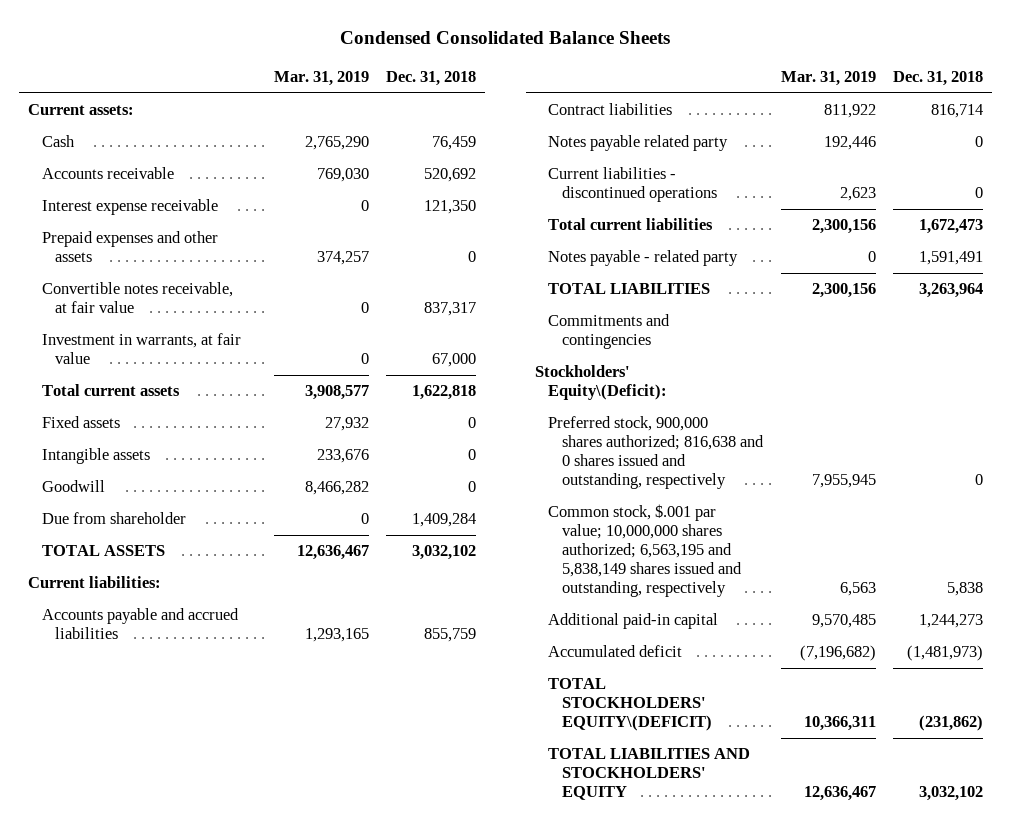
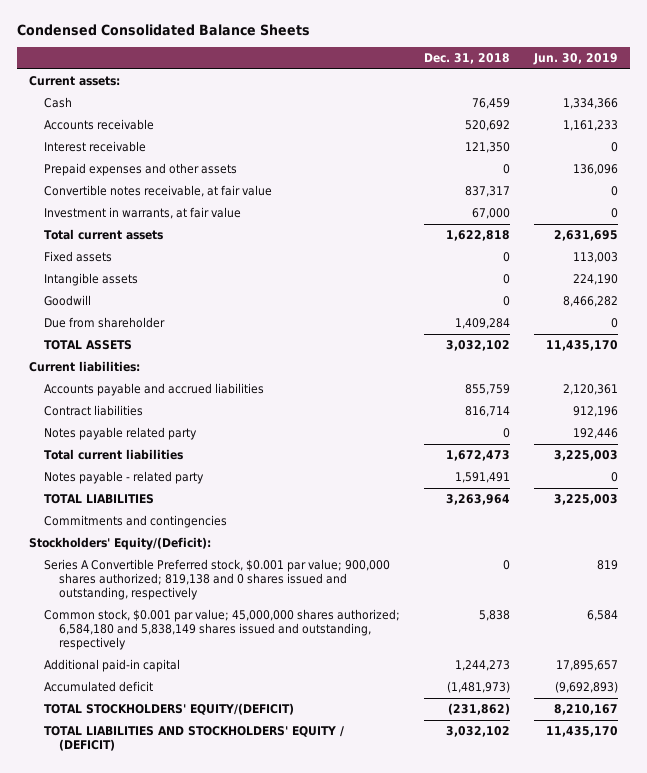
[273,70,369,86] Mar. 31, 2019 -> none
none -> [533,53,619,66] Jun. 30, 2019
[41,199,218,216] Interest expense receivable -> [44,141,147,153] Interest receivable
[548,167,718,203] Current liabilities - discontinued operations -> none
[534,365,668,401] Stockholders' Equity\(Deficit): -> [29,537,212,551] Stockholders' Equity/(Deficit):
[548,416,765,490] Preferred stock, 900,000 shares authorized; 816,638 and 0 shares issued and outstanding, respectively -> [44,559,391,600] Series A Convertible Preferred stock, $0.001 par value; 900,000 shares authorized; 819,138 and 0 shares issued and outstanding, respectively
[548,504,743,598] Common stock, $.001 par value; 10,000,000 shares authorized; 6,563,195 and 5,838,149 shares issued and outstanding, respectively -> [44,609,401,650] Common stock, $0.001 par value; 45,000,000 shares authorized; 6,584,180 and 5,838,149 shares issued and outstanding, respectively
[548,678,713,732] TOTAL STOCKHOLDERS' EQUITY\(DEFICIT) -> [44,703,295,716] TOTAL STOCKHOLDERS' EQUITY/(DEFICIT)
[548,748,751,801] TOTAL LIABILITIES AND STOCKHOLDERS' EQUITY -> [44,726,345,752] TOTAL LIABILITIES AND STOCKHOLDERS' EQUITY / (DEFICIT)

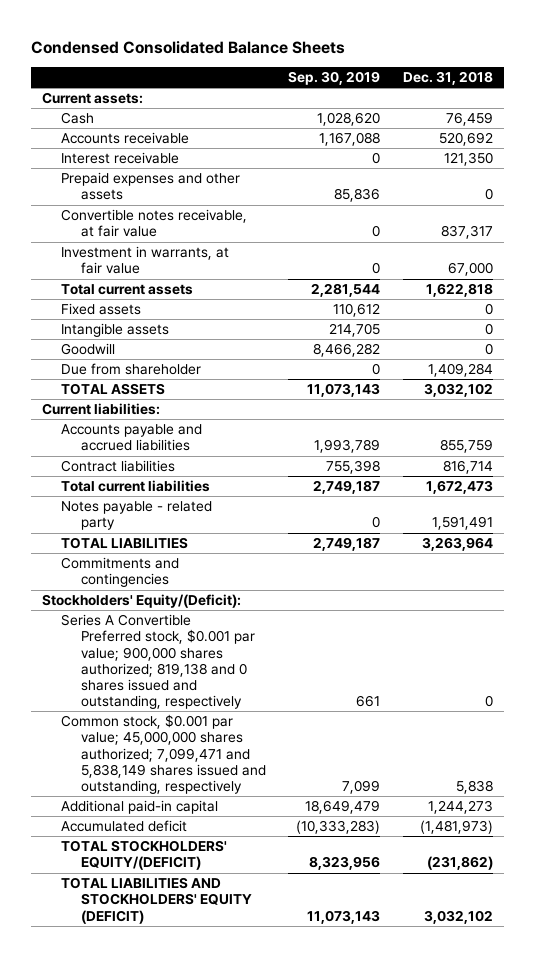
[533,53,619,66] Jun. 30, 2019 -> none
none -> [288,71,381,86] Sep. 30, 2019
[44,427,198,441] Notes payable related party -> none
[44,609,401,650] Common stock, $0.001 par value; 45,000,000 shares authorized; 6,584,180 and 5,838,149 shares issued and outstanding, respectively -> [61,714,266,794] Common stock, $0.001 par value; 45,000,000 shares authorized; 7,099,471 and 5,838,149 shares issued and outstanding, respectively
[44,726,345,752] TOTAL LIABILITIES AND STOCKHOLDERS' EQUITY / (DEFICIT) -> [61,877,252,924] TOTAL LIABILITIES AND STOCKHOLDERS' EQUITY (DEFICIT)

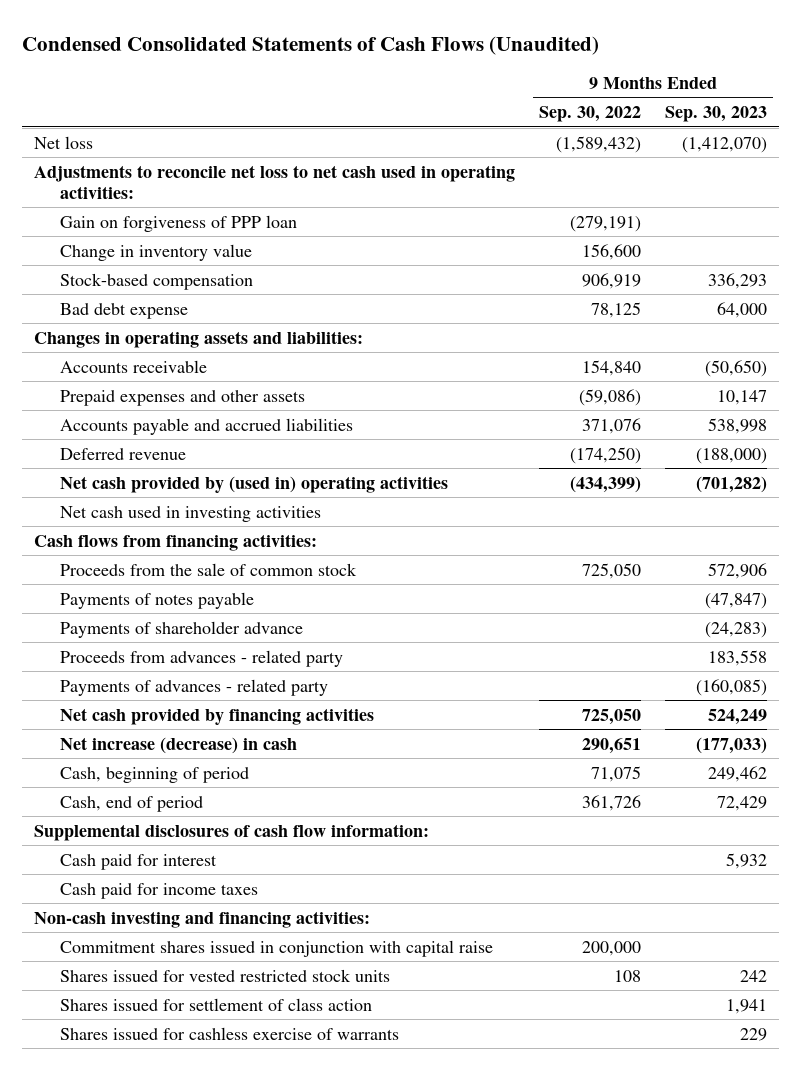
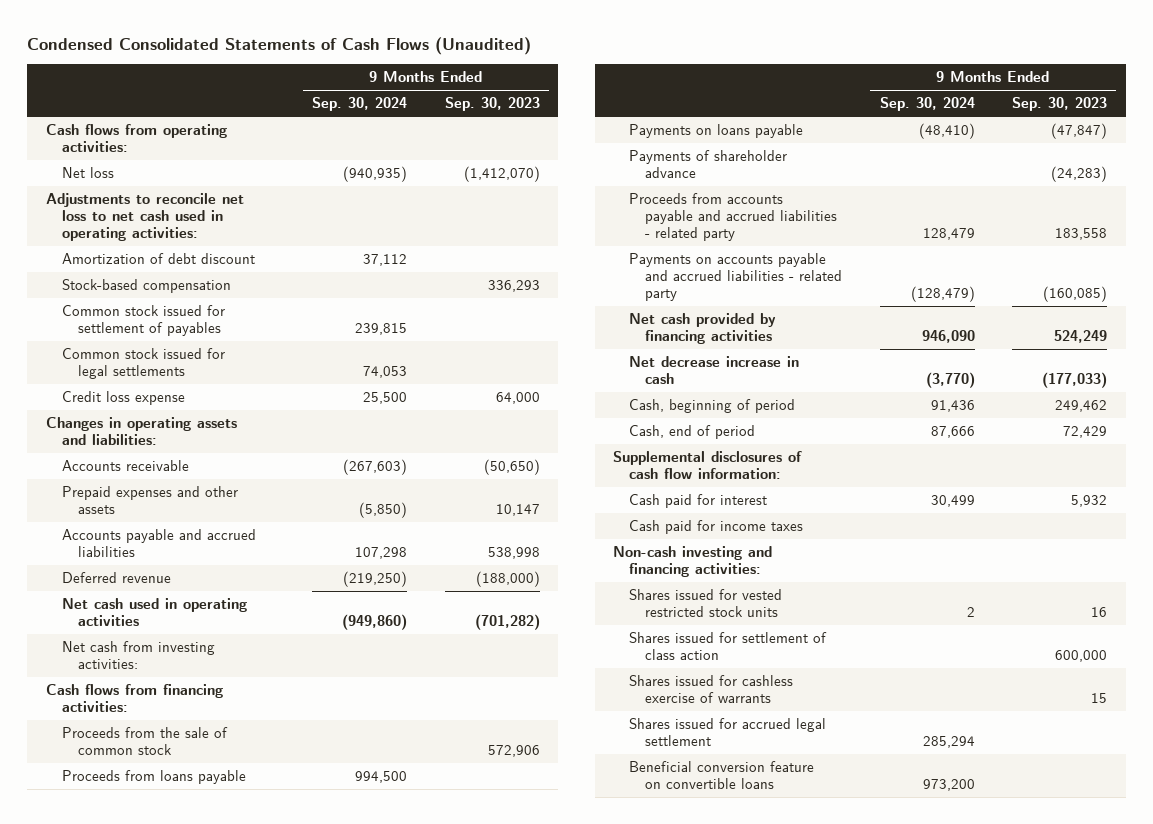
[539,106,642,123] Sep. 30, 2022 -> none
none -> [312,97,408,112] Sep. 30, 2024
none -> [46,124,228,152] Cash flows from operating activities:
[60,214,298,232] Gain on forgiveness of PPP loan -> none
[60,243,253,261] Change in inventory value -> none
none -> [61,253,255,265] Amortization of debt discount
none -> [61,305,225,336] Common stock issued for settlement of payables
none -> [61,348,225,379] Common stock issued for legal settlements
[60,302,189,319] Bad debt expense -> [61,391,185,406] Credit loss expense
[60,475,449,493] Net cash provided by (used in) operating activities -> [61,598,247,626] Net cash used in operating activities
[60,505,322,522] Net cash used in investing activities -> [61,641,215,669] Net cash from investing activities:
none -> [61,770,246,785] Proceeds from loans payable
[60,591,255,609] Payments of notes payable -> [629,124,804,139] Payments on loans payable
[60,649,344,667] Proceeds from advances - related party -> [629,193,838,241] Proceeds from accounts payable and accrued liabilities - related party
[60,678,329,696] Payments of advances - related party -> [629,253,843,301] Payments on accounts payable and accrued liabilities - related party
[60,736,298,754] Net increase (decrease) in cash -> [629,356,800,384] Net decrease increase in cash
[60,939,494,957] Commitment shares issued in conjunction with capital raise -> none
[740,969,768,982] 242 -> [1091,606,1108,617] 16
[726,998,768,1014] 1,941 -> [1055,649,1108,662] 600,000
[740,1027,768,1041] 229 -> [1091,692,1108,703] 15
none -> [629,718,827,746] Shares issued for accrued legal settlement
none -> [629,761,815,789] Beneficial conversion feature on convertible loans

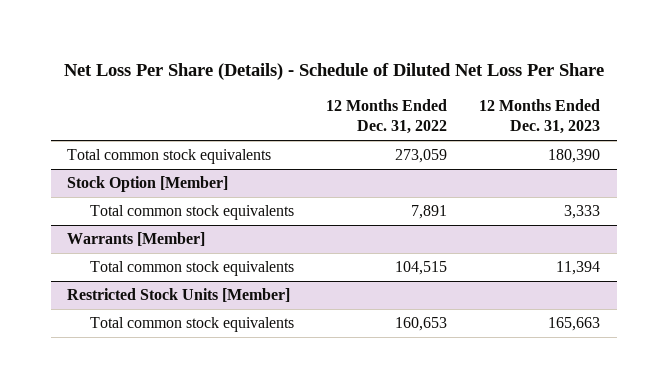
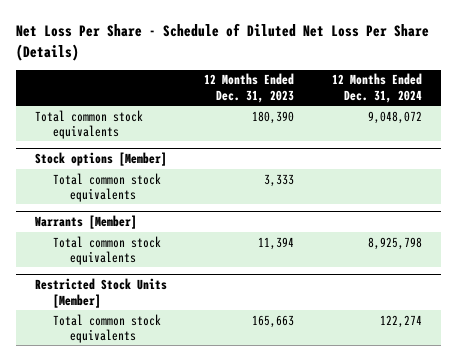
[63,62,604,80] Net Loss Per Share (Details) - Schedule of Diluted Net Loss Per Share -> [15,23,429,61] Net Loss Per Share - Schedule of Diluted Net Loss Per Share (Details)
[326,99,448,135] 12 Months Ended Dec. 31, 2022 -> none
none -> [331,73,422,103] 12 Months Ended Dec. 31, 2024
[67,176,229,193] Stock Option [Member] -> [34,152,167,167] Stock options [Member]

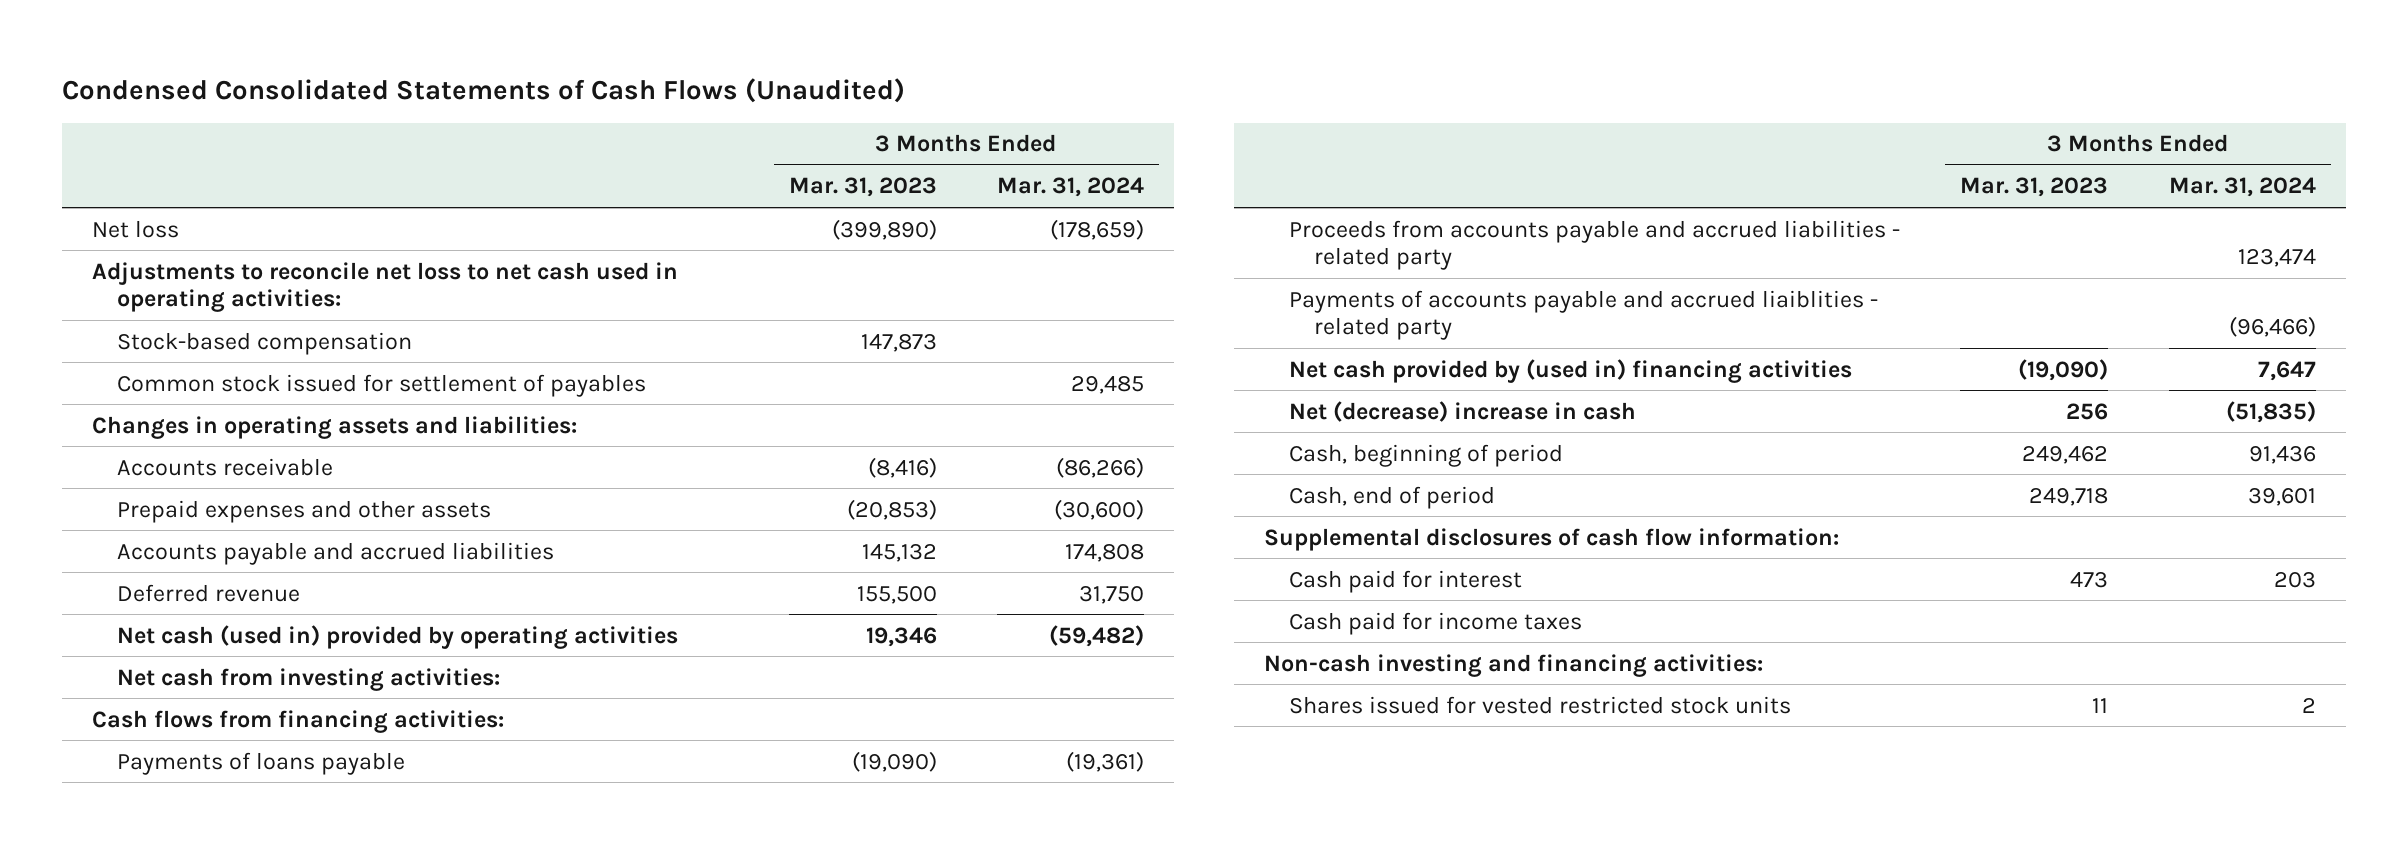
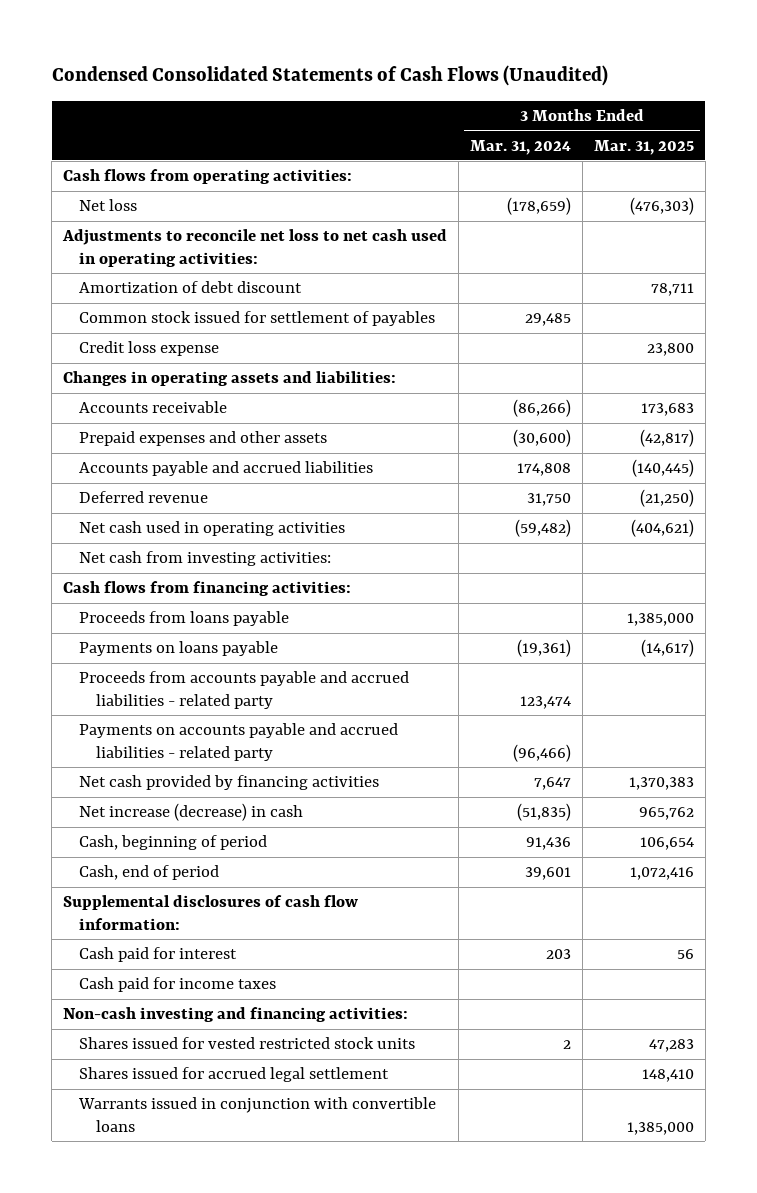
[788,177,937,198] Mar. 31, 2023 -> none
none -> [593,139,694,155] Mar. 31, 2025
none -> [63,169,353,185] Cash flows from operating activities:
[117,331,413,355] Stock-based compensation -> none
none -> [79,281,303,294] Amortization of debt discount
none -> [79,341,220,357] Credit loss expense
[117,624,679,649] Net cash (used in) provided by operating activities -> [79,521,346,537] Net cash used in operating activities
none -> [79,611,290,627] Proceeds from loans payable
[117,751,406,775] Payments of loans payable -> [79,641,279,657] Payments on loans payable
[1288,289,1878,341] Payments of accounts payable and accrued liaiblities - related party -> [79,723,399,762] Payments on accounts payable and accrued liabilities - related party
[1288,358,1852,383] Net cash provided by (used in) financing activities -> [79,775,380,791] Net cash provided by financing activities
[1288,400,1636,422] Net (decrease) increase in cash -> [79,803,304,822] Net increase (decrease) in cash
none -> [79,1067,390,1083] Shares issued for accrued legal settlement
none -> [78,1097,437,1133] Warrants issued in conjunction with convertible loans

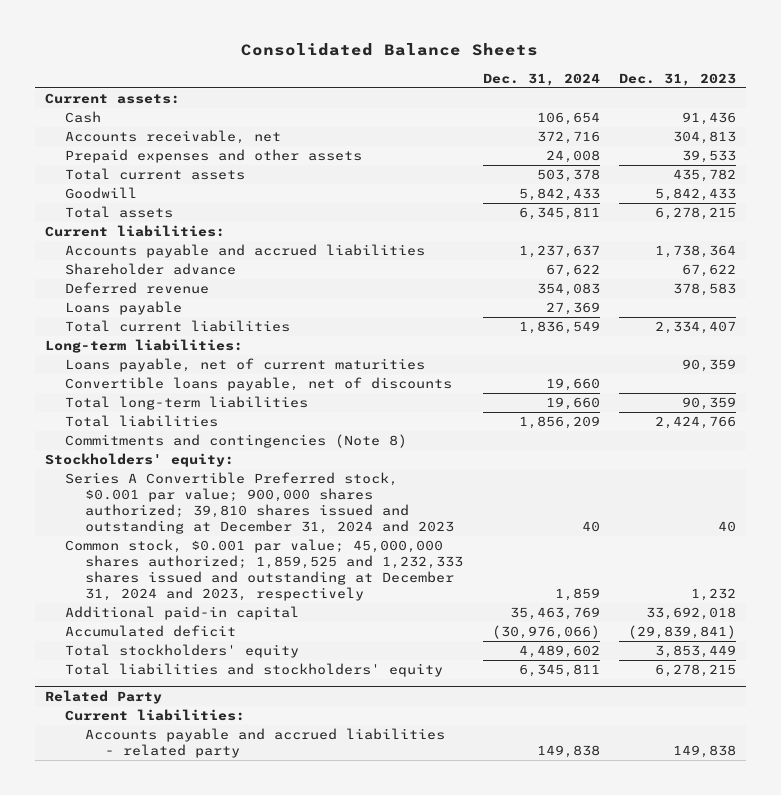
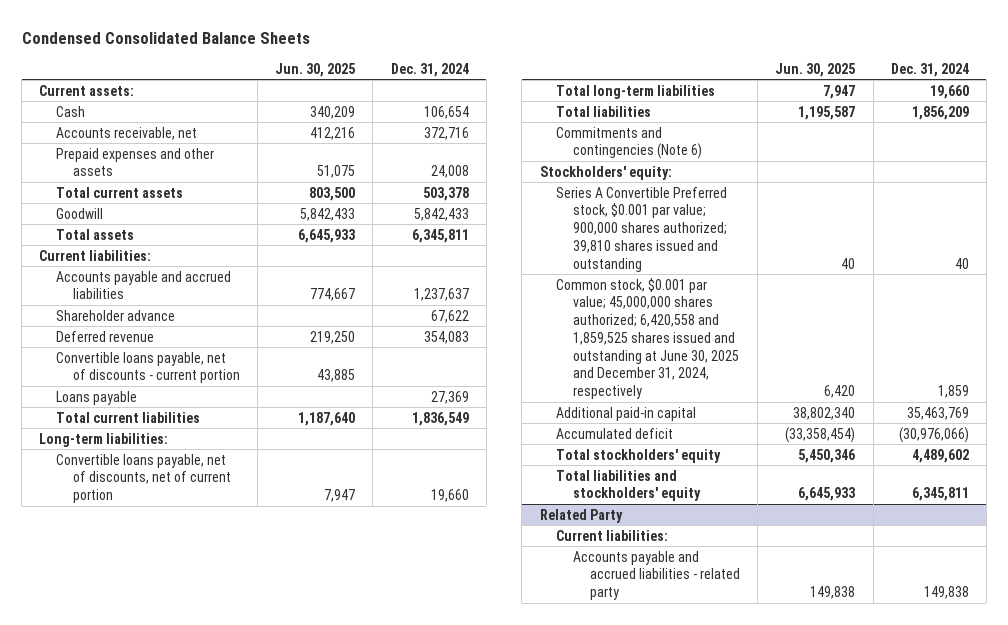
[241,43,539,57] Consolidated Balance Sheets -> [21,31,310,44] Condensed Consolidated Balance Sheets
[619,72,737,86] Dec. 31, 2023 -> none
none -> [275,62,356,77] Jun. 30, 2025
none -> [56,351,240,384] Convertible loans payable, net of discounts - current portion
[64,358,425,373] Loans payable, net of current maturities -> none
[64,377,452,392] Convertible loans payable, net of discounts -> [56,453,231,504] Convertible loans payable, net of discounts, net of current portion
[64,434,407,449] Commitments and contingencies (Note 8) -> [556,126,703,160] Commitments and contingencies (Note 6)
[64,472,455,535] Series A Convertible Preferred stock, $0.001 par value; 900,000 shares authorized; 39,810 shares issued and outstanding at December 31, 2024 and 2023 -> [556,186,728,272] Series A Convertible Preferred stock, $0.001 par value; 900,000 shares authorized; 39,810 shares issued and outstanding
[64,539,464,602] Common stock, $0.001 par value; 45,000,000 shares authorized; 1,859,525 and 1,232,333 shares issued and outstanding at December 31, 2024 and 2023, respectively -> [556,277,740,400] Common stock, $0.001 par value; 45,000,000 shares authorized; 6,420,558 and 1,859,525 shares issued and outstanding at June 30, 2025 and December 31, 2024, respectively

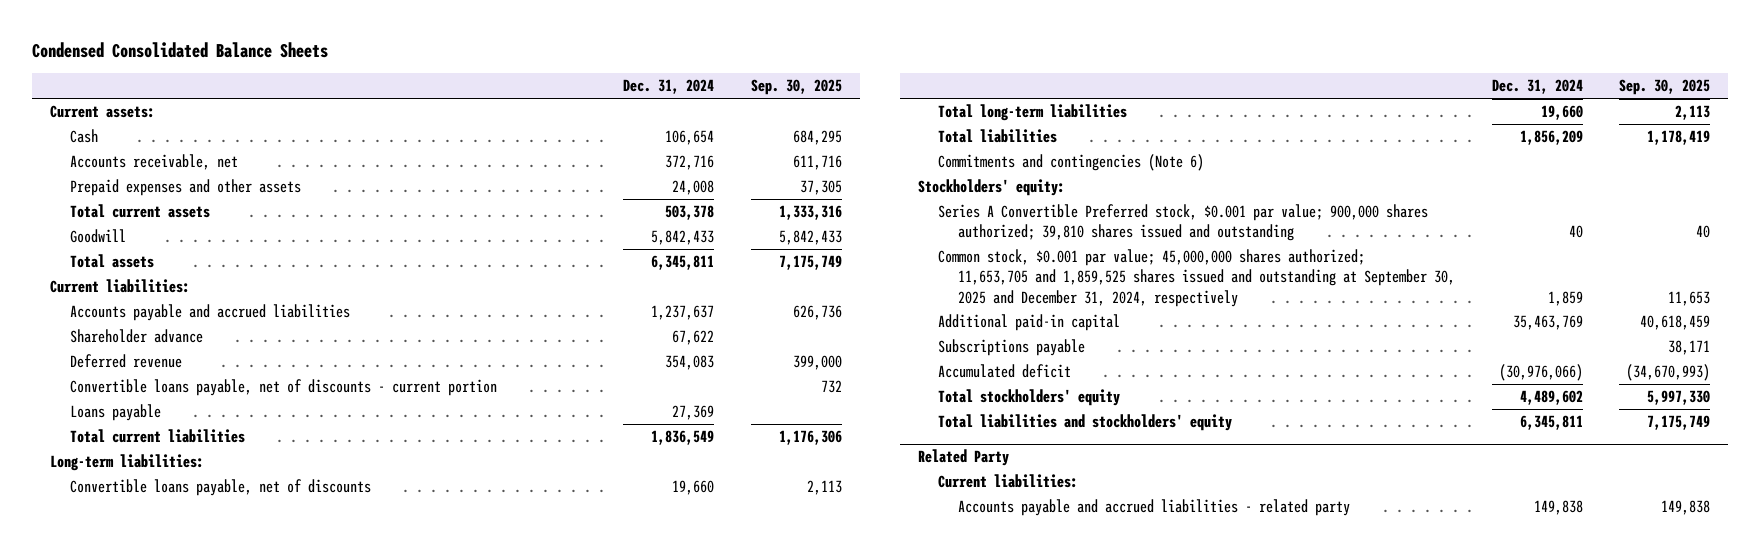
[275,62,356,77] Jun. 30, 2025 -> none
none -> [750,79,842,96] Sep. 30, 2025
[56,453,231,504] Convertible loans payable, net of discounts, net of current portion -> [70,479,372,497] Convertible loans payable, net of discounts
[556,277,740,400] Common stock, $0.001 par value; 45,000,000 shares authorized; 6,420,558 and 1,859,525 shares issued and outstanding at June 30, 2025 and December 31, 2024, respectively -> [938,249,1456,307] Common stock, $0.001 par value; 45,000,000 shares authorized; 11,653,705 and 1,859,525 shares issued and outstanding at September 30, 2025 and December 31, 2024, respectively
none -> [938,339,1086,357] Subscriptions payable

